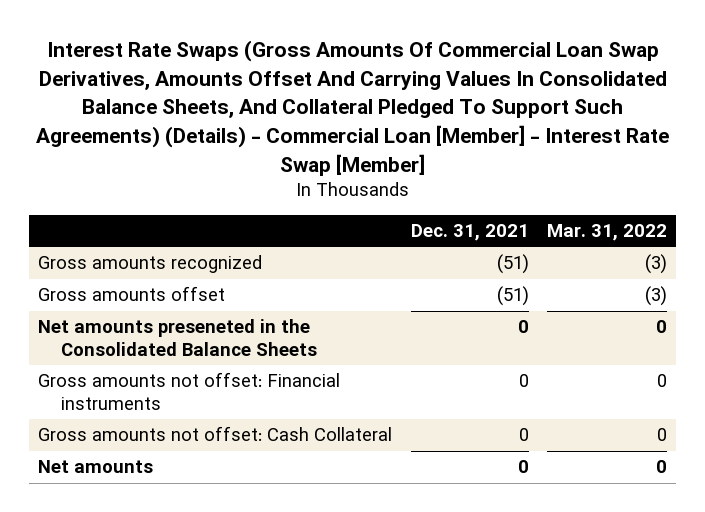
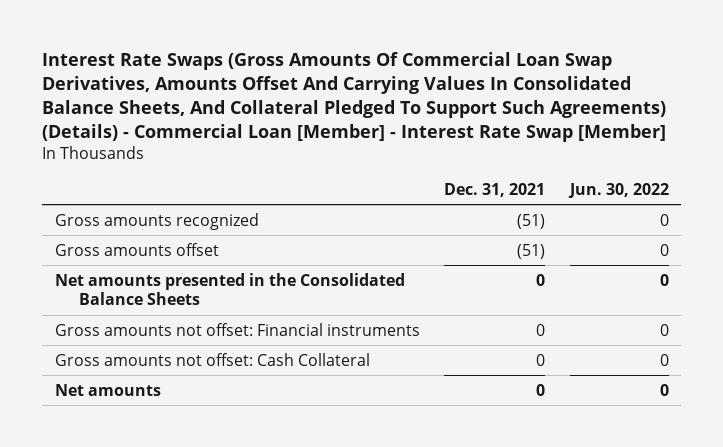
[547,224,668,242] Mar. 31, 2022 -> none
none -> [567,182,669,198] Jun. 30, 2022
[38,319,317,356] Net amounts preseneted in the Consolidated Balance Sheets -> [54,272,405,306] Net amounts presented in the Consolidated Balance Sheets

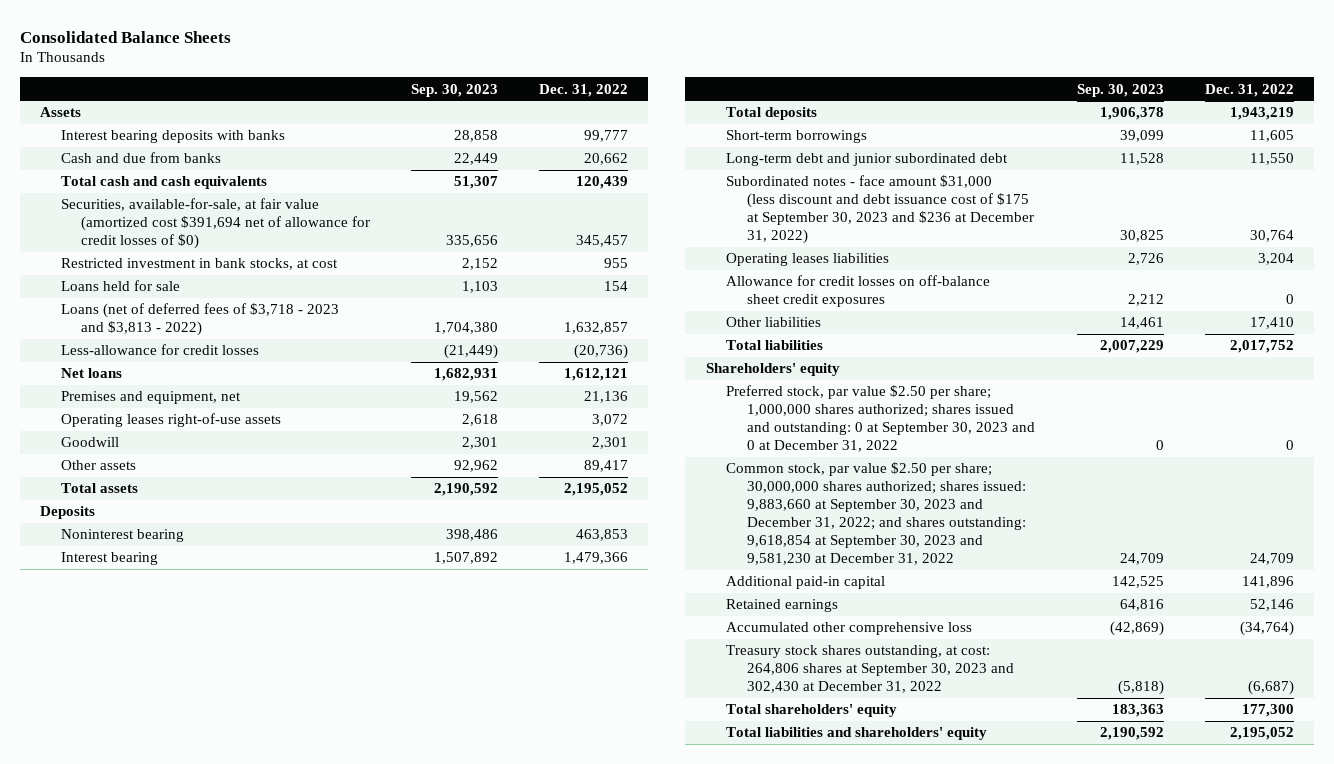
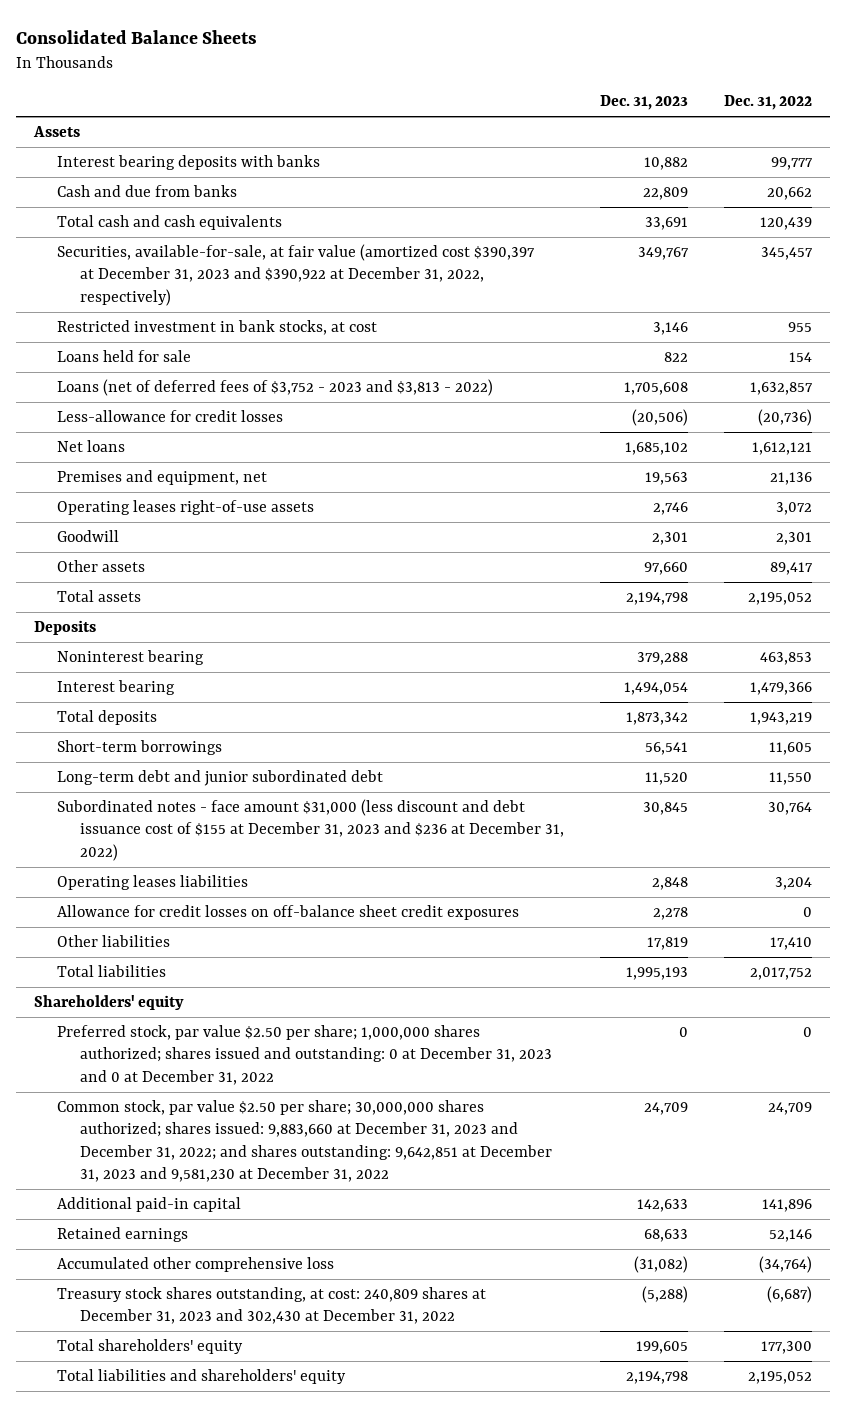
[411,83,499,97] Sep. 30, 2023 -> none
none -> [599,95,688,111] Dec. 31, 2023
[60,198,371,250] Securities, available-for-sale, at fair value (amortized cost $391,694 net of allowance for credit losses of $0) -> [56,244,535,306] Securities, available-for-sale, at fair value (amortized cost $390,397 at December 31, 2023 and $390,922 at December 31, 2022, respectively)
[60,303,339,337] Loans (net of deferred fees of $3,718 - 2023 and $3,813 - 2022) -> [56,379,493,397] Loans (net of deferred fees of $3,752 - 2023 and $3,813 - 2022)
[726,175,1034,245] Subordinated notes - face amount $31,000 (less discount and debt issuance cost of $175 at September 30, 2023 and $236 at December 31, 2022) -> [56,799,564,861] Subordinated notes - face amount $31,000 (less discount and debt issuance cost of $155 at December 31, 2023 and $236 at December 31, 2022)
[726,385,1035,453] Preferred stock, par value $2.50 per share; 1,000,000 shares authorized; shares issued and outstanding: 0 at September 30, 2023 and 0 at December 31, 2022 -> [56,1025,552,1085] Preferred stock, par value $2.50 per share; 1,000,000 shares authorized; shares issued and outstanding: 0 at December 31, 2023 and 0 at December 31, 2022
[726,462,1026,565] Common stock, par value $2.50 per share; 30,000,000 shares authorized; shares issued: 9,883,660 at September 30, 2023 and December 31, 2022; and shares outstanding: 9,618,854 at September 30, 2023 and 9,581,230 at December 31, 2022 -> [56,1100,552,1182] Common stock, par value $2.50 per share; 30,000,000 shares authorized; shares issued: 9,883,660 at December 31, 2023 and December 31, 2022; and shares outstanding: 9,642,851 at December 31, 2023 and 9,581,230 at December 31, 2022
[726,645,1014,694] Treasury stock shares outstanding, at cost: 264,806 shares at September 30, 2023 and 302,430 at December 31, 2022 -> [56,1287,486,1325] Treasury stock shares outstanding, at cost: 240,809 shares at December 31, 2023 and 302,430 at December 31, 2022

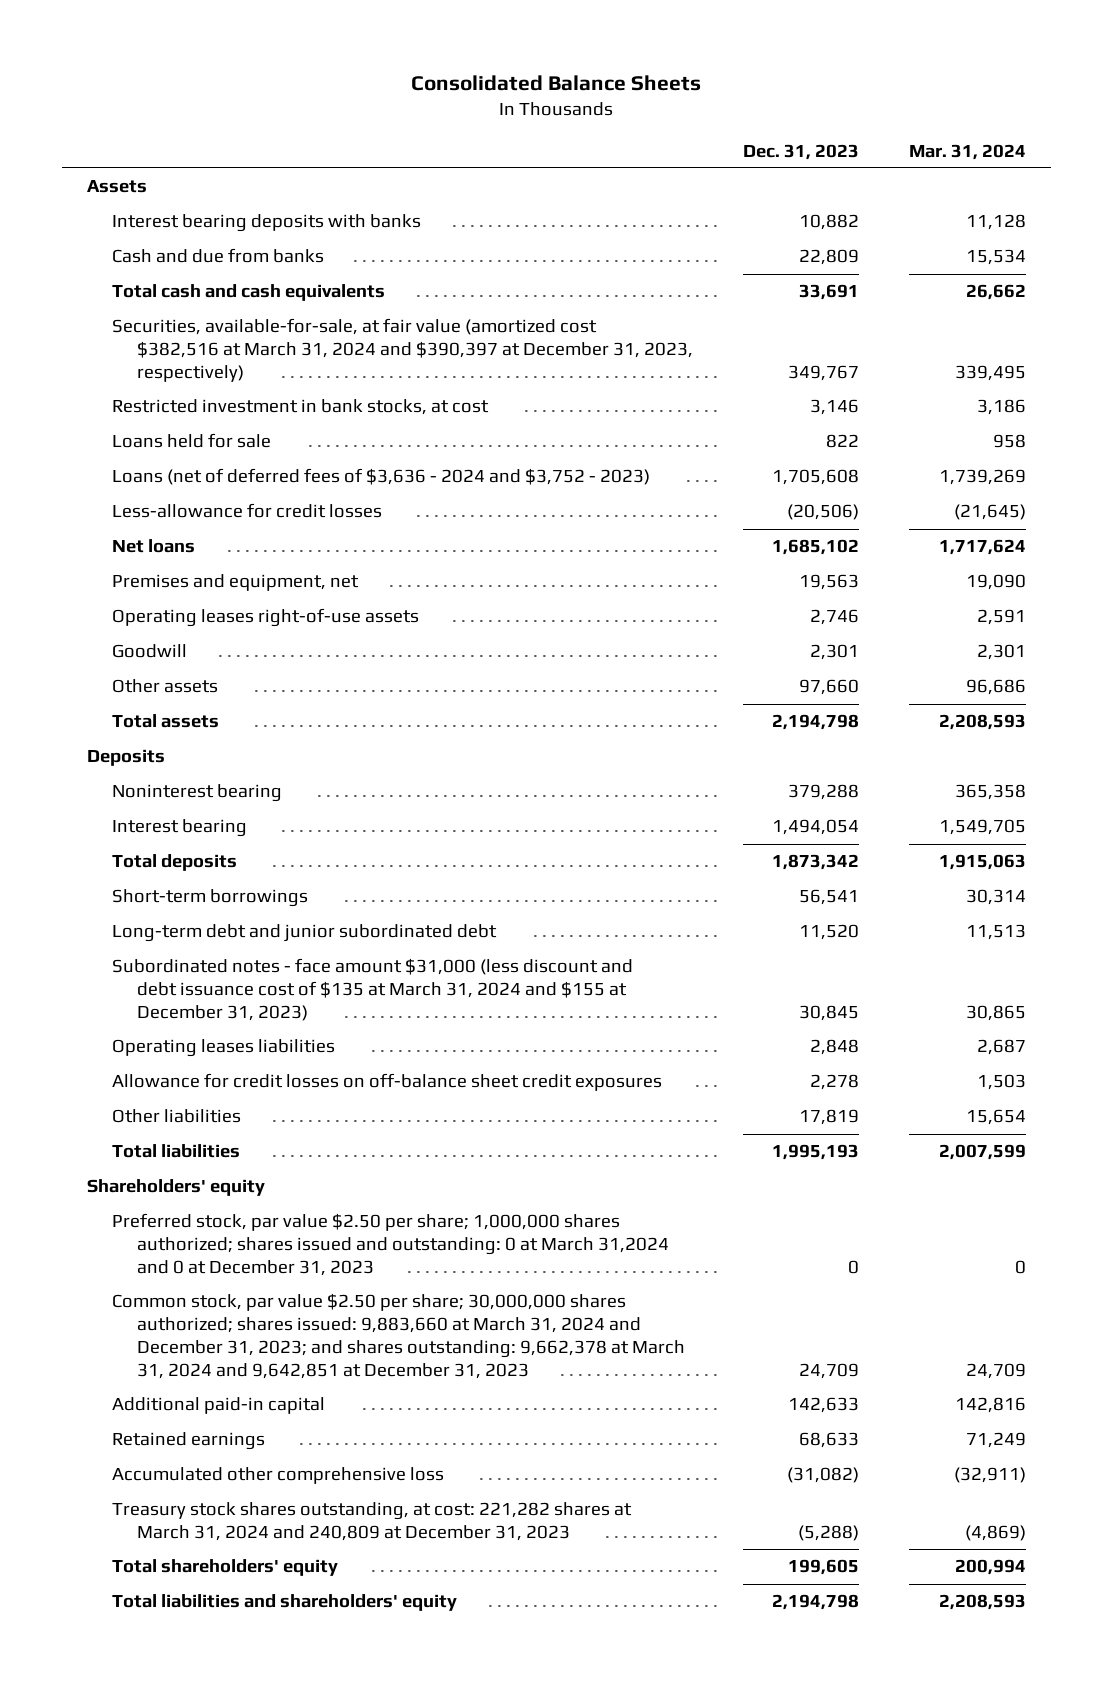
[723,95,812,111] Dec. 31, 2022 -> none
none -> [908,143,1026,160] Mar. 31, 2024
[56,244,535,306] Securities, available-for-sale, at fair value (amortized cost $390,397 at December 31, 2023 and $390,922 at December 31, 2022, respectively) -> [112,318,694,382] Securities, available-for-sale, at fair value (amortized cost $382,516 at March 31, 2024 and $390,397 at December 31, 2023, respectively)
[56,379,493,397] Loans (net of deferred fees of $3,752 - 2023 and $3,813 - 2022) -> [112,468,651,486] Loans (net of deferred fees of $3,636 - 2024 and $3,752 - 2023)
[56,799,564,861] Subordinated notes - face amount $31,000 (less discount and debt issuance cost of $155 at December 31, 2023 and $236 at December 31, 2022) -> [112,958,634,1021] Subordinated notes - face amount $31,000 (less discount and debt issuance cost of $135 at March 31, 2024 and $155 at December 31, 2023)
[56,1025,552,1085] Preferred stock, par value $2.50 per share; 1,000,000 shares authorized; shares issued and outstanding: 0 at December 31, 2023 and 0 at December 31, 2022 -> [112,1213,670,1276] Preferred stock, par value $2.50 per share; 1,000,000 shares authorized; shares issued and outstanding: 0 at March 31,2024 and 0 at December 31, 2023
[56,1100,552,1182] Common stock, par value $2.50 per share; 30,000,000 shares authorized; shares issued: 9,883,660 at December 31, 2023 and December 31, 2022; and shares outstanding: 9,642,851 at December 31, 2023 and 9,581,230 at December 31, 2022 -> [112,1293,686,1379] Common stock, par value $2.50 per share; 30,000,000 shares authorized; shares issued: 9,883,660 at March 31, 2024 and December 31, 2023; and shares outstanding: 9,662,378 at March 31, 2024 and 9,642,851 at December 31, 2023
[56,1287,486,1325] Treasury stock shares outstanding, at cost: 240,809 shares at December 31, 2023 and 302,430 at December 31, 2022 -> [112,1502,633,1541] Treasury stock shares outstanding, at cost: 221,282 shares at March 31, 2024 and 240,809 at December 31, 2023

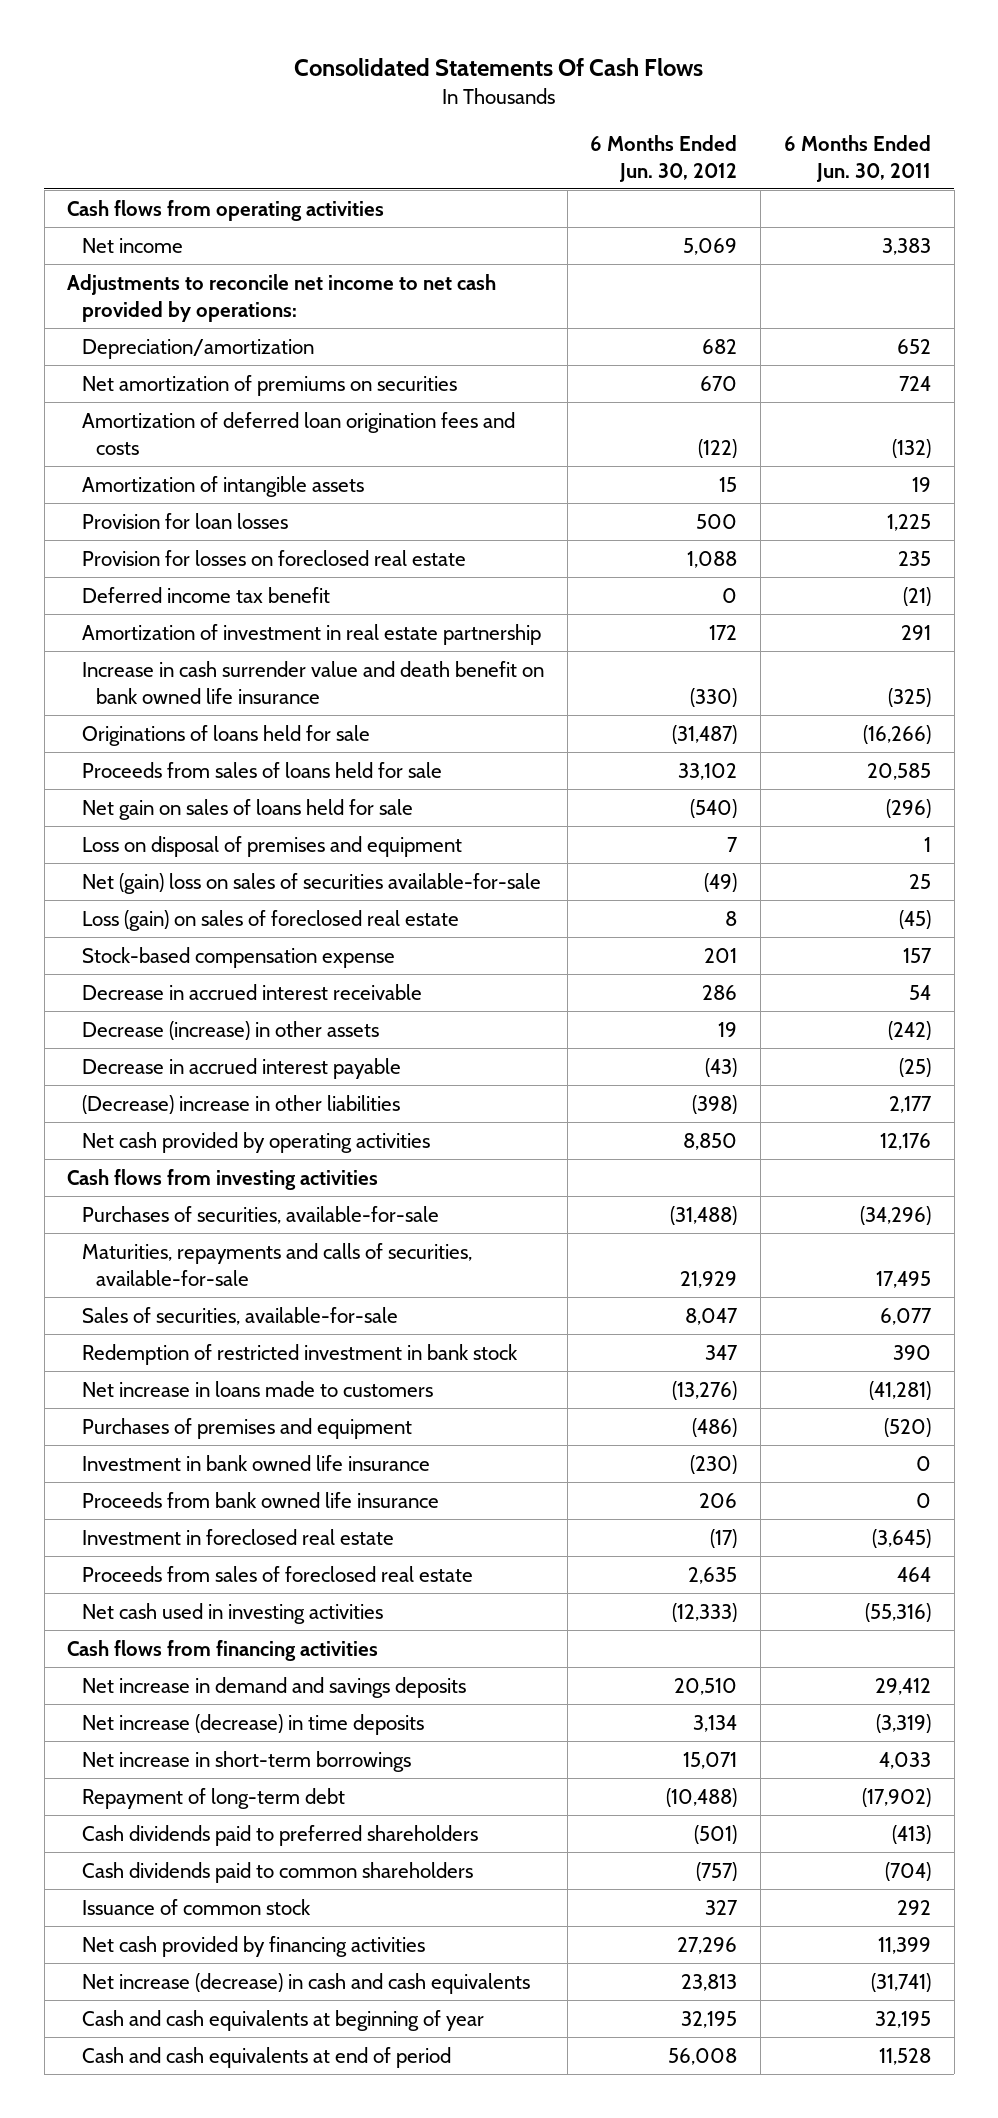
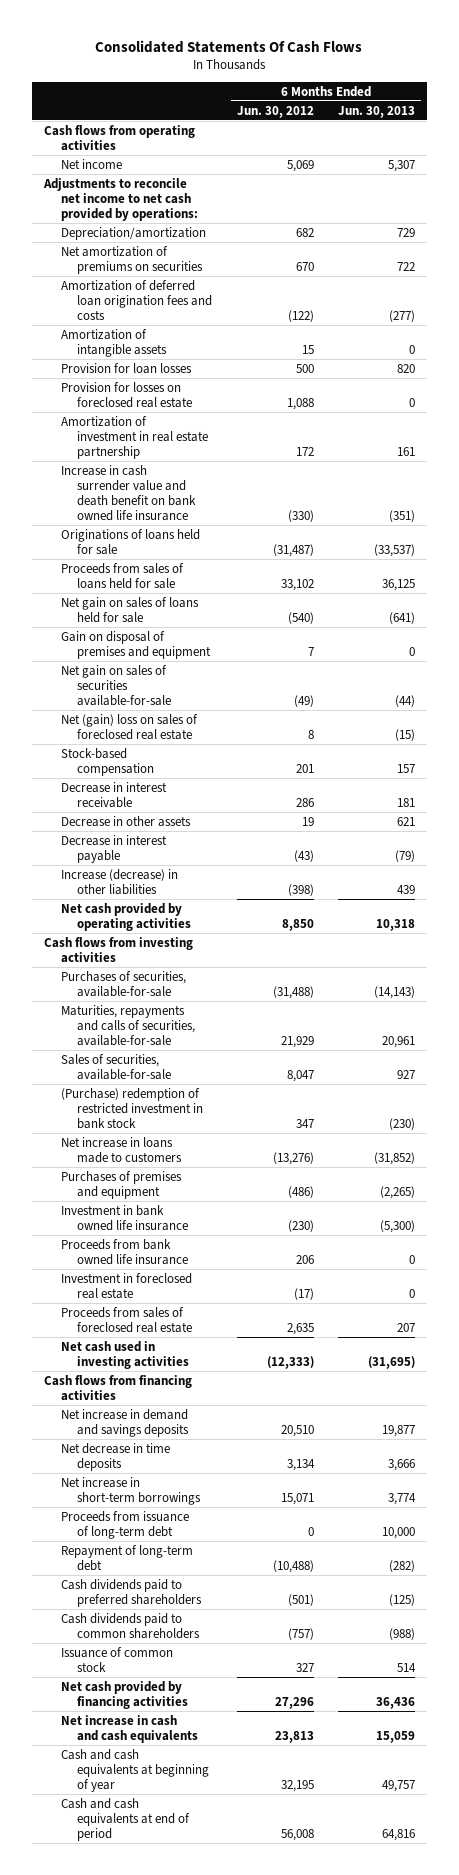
[783,134,931,182] 6 Months Ended Jun. 30, 2011 -> none
none -> [337,105,415,118] Jun. 30, 2013
[81,586,330,603] Deferred income tax benefit -> none
[81,835,462,857] Loss on disposal of premises and equipment -> [60,630,212,659] Gain on disposal of premises and equipment
[81,872,541,894] Net (gain) loss on sales of securities available-for-sale -> [60,664,172,706] Net gain on sales of securities available-for-sale
[81,909,459,931] Loss (gain) on sales of foreclosed real estate -> [60,713,198,740] Net (gain) loss on sales of foreclosed real estate
[81,946,395,968] Stock-based compensation expense -> [60,747,155,776] Stock-based compensation
[81,983,422,1000] Decrease in accrued interest receivable -> [60,781,167,808] Decrease in interest receivable
[81,1020,379,1040] Decrease (increase) in other assets -> [60,815,191,827] Decrease in other assets
[81,1057,401,1079] Decrease in accrued interest payable -> [60,834,167,863] Decrease in interest payable
[81,1094,400,1114] (Decrease) increase in other liabilities -> [60,868,178,895] Increase (decrease) in other liabilities
[81,1343,518,1365] Redemption of restricted investment in bank stock -> [60,1087,204,1129] (Purchase) redemption of restricted investment in bank stock
[81,1713,424,1735] Net increase (decrease) in time deposits -> [60,1442,170,1471] Net decrease in time deposits
none -> [60,1510,189,1539] Proceeds from issuance of long-term debt
[81,1972,530,1994] Net increase (decrease) in cash and cash equivalents -> [60,1714,199,1743] Net increase in cash and cash equivalents

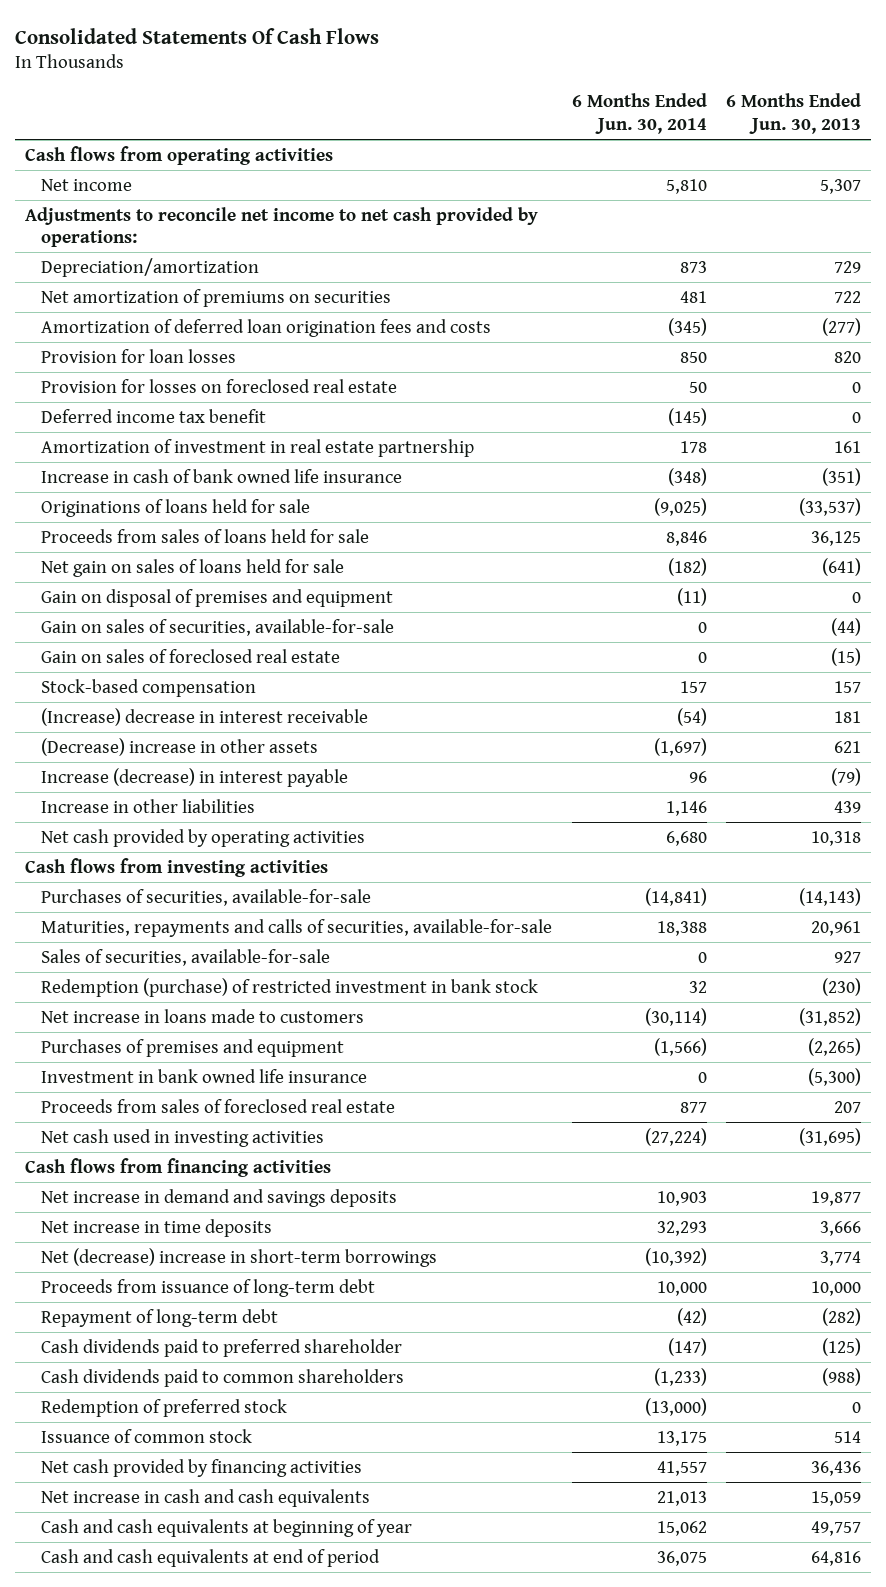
[236,105,314,118] Jun. 30, 2012 -> none
none -> [571,93,707,135] 6 Months Ended Jun. 30, 2014
[60,328,168,357] Amortization of intangible assets -> none
none -> [41,408,267,423] Deferred income tax benefit
[60,464,197,521] Increase in cash surrender value and death benefit on bank owned life insurance -> [41,468,403,483] Increase in cash of bank owned life insurance
[60,664,172,706] Net gain on sales of securities available-for-sale -> [41,618,395,636] Gain on sales of securities, available-for-sale
[60,713,198,740] Net (gain) loss on sales of foreclosed real estate -> [41,648,341,663] Gain on sales of foreclosed real estate
[60,781,167,808] Decrease in interest receivable -> [41,707,369,726] (Increase) decrease in interest receivable
[60,815,191,827] Decrease in other assets -> [41,737,319,756] (Decrease) increase in other assets
[60,834,167,863] Decrease in interest payable -> [41,767,349,787] Increase (decrease) in interest payable
[60,868,178,895] Increase (decrease) in other liabilities -> [41,798,256,813] Increase in other liabilities
[60,1087,204,1129] (Purchase) redemption of restricted investment in bank stock -> [41,977,539,997] Redemption (purchase) of restricted investment in bank stock
[60,1238,189,1265] Proceeds from bank owned life insurance -> none
[60,1272,192,1299] Investment in foreclosed real estate -> none
[60,1442,170,1471] Net decrease in time deposits -> [41,1218,273,1237] Net increase in time deposits
[60,1476,202,1505] Net increase in short-term borrowings -> [41,1247,438,1267] Net (decrease) increase in short-term borrowings
[60,1578,203,1607] Cash dividends paid to preferred shareholders -> [41,1338,403,1357] Cash dividends paid to preferred shareholder
none -> [41,1398,288,1417] Redemption of preferred stock

